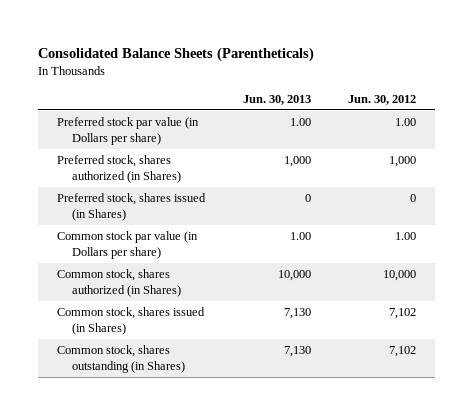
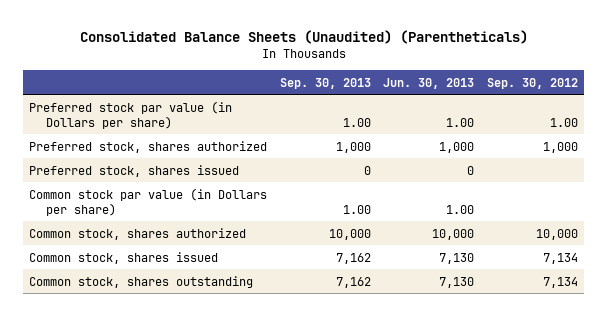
[38,46,315,62] Consolidated Balance Sheets (Parentheticals) -> [79,29,528,44] Consolidated Balance Sheets (Unaudited) (Parentheticals)
[348,94,417,105] Jun. 30, 2012 -> none
none -> [279,77,371,89] Sep. 30, 2013
none -> [486,77,578,89] Sep. 30, 2012
[57,155,181,184] Preferred stock, shares authorized (in Shares) -> [29,140,268,153] Preferred stock, shares authorized
[57,193,207,222] Preferred stock, shares issued (in Shares) -> [29,164,240,177] Preferred stock, shares issued
[57,269,181,298] Common stock, shares authorized (in Shares) -> [29,227,247,240] Common stock, shares authorized
[57,307,206,336] Common stock, shares issued (in Shares) -> [29,251,219,264] Common stock, shares issued
[57,345,185,374] Common stock, shares outstanding (in Shares) -> [29,275,254,288] Common stock, shares outstanding

